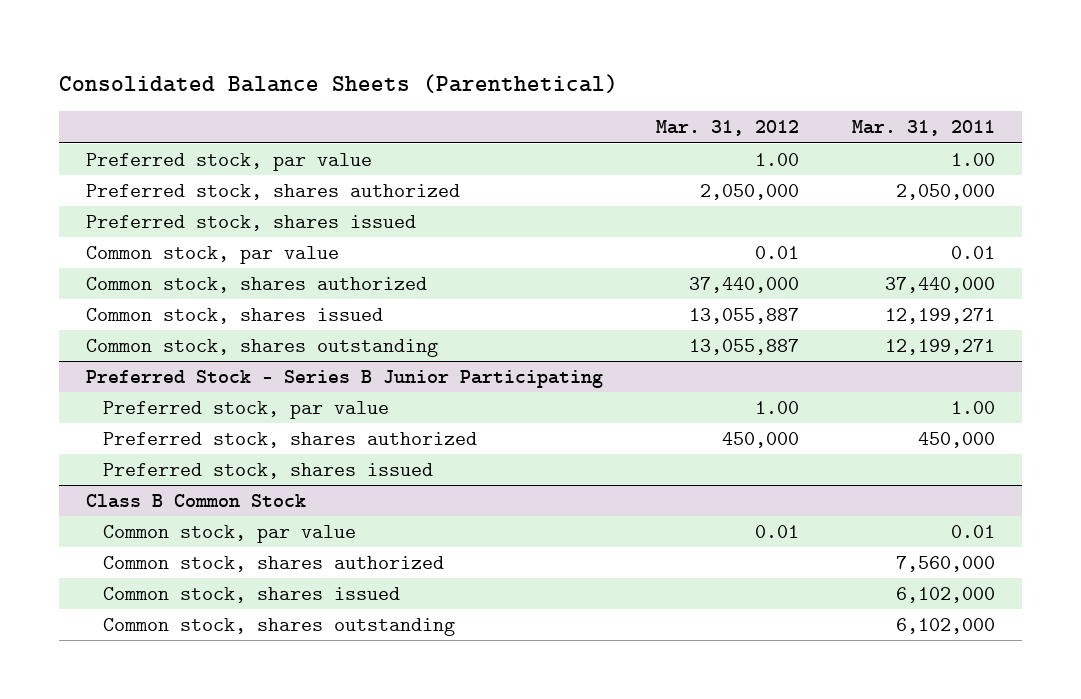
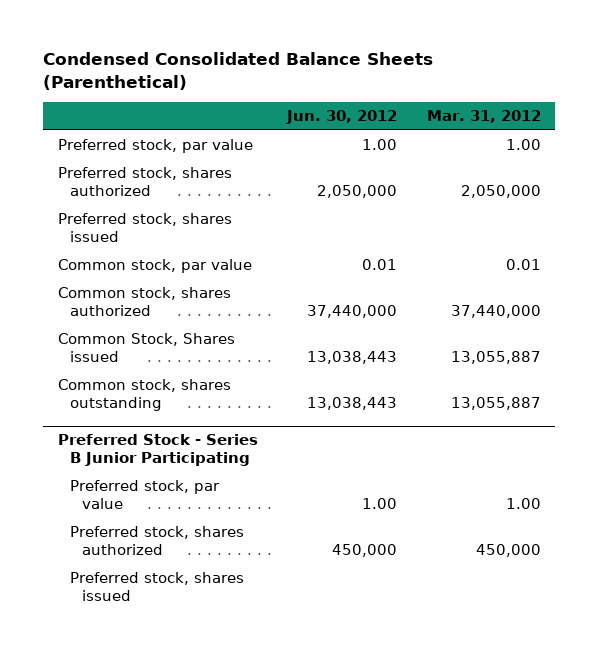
[58,73,618,93] Consolidated Balance Sheets (Parenthetical) -> [42,52,433,90] Condensed Consolidated Balance Sheets (Parenthetical)
[851,120,995,137] Mar. 31, 2011 -> none
none -> [286,110,398,125] Jun. 30, 2012
[85,308,383,325] Common stock, shares issued -> [57,333,235,363] Common Stock, Shares issued
[85,494,306,509] Class B Common Stock -> none
[103,525,357,544] Common stock, par value -> none
[103,556,445,573] Common stock, shares authorized -> none
[103,587,401,604] Common stock, shares issued -> none
[103,618,456,637] Common stock, shares outstanding -> none

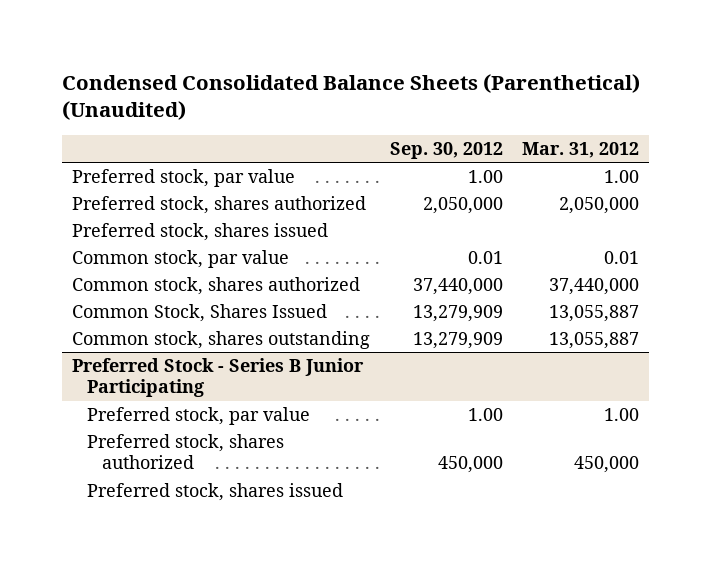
[42,52,433,90] Condensed Consolidated Balance Sheets (Parenthetical) -> [61,73,640,121] Condensed Consolidated Balance Sheets (Parenthetical) (Unaudited)
[286,110,398,125] Jun. 30, 2012 -> none
none -> [389,141,503,159] Sep. 30, 2012
[57,333,235,363] Common Stock, Shares issued -> [71,304,327,323] Common Stock, Shares Issued

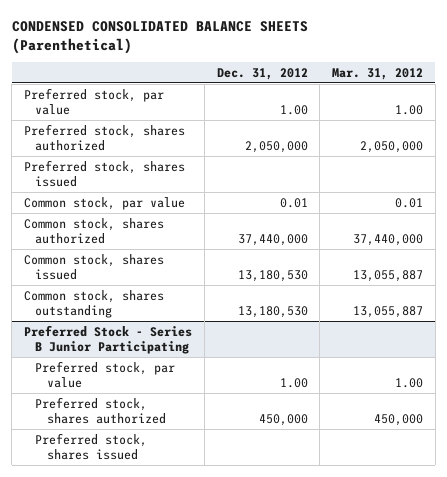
[61,73,640,121] Condensed Consolidated Balance Sheets (Parenthetical) (Unaudited) -> [11,20,308,54] CONDENSED CONSOLIDATED BALANCE SHEETS (Parenthetical)
[389,141,503,159] Sep. 30, 2012 -> none
none -> [216,67,308,80] Dec. 31, 2012
[71,304,327,323] Common Stock, Shares Issued -> [24,253,165,280] Common stock, shares issued

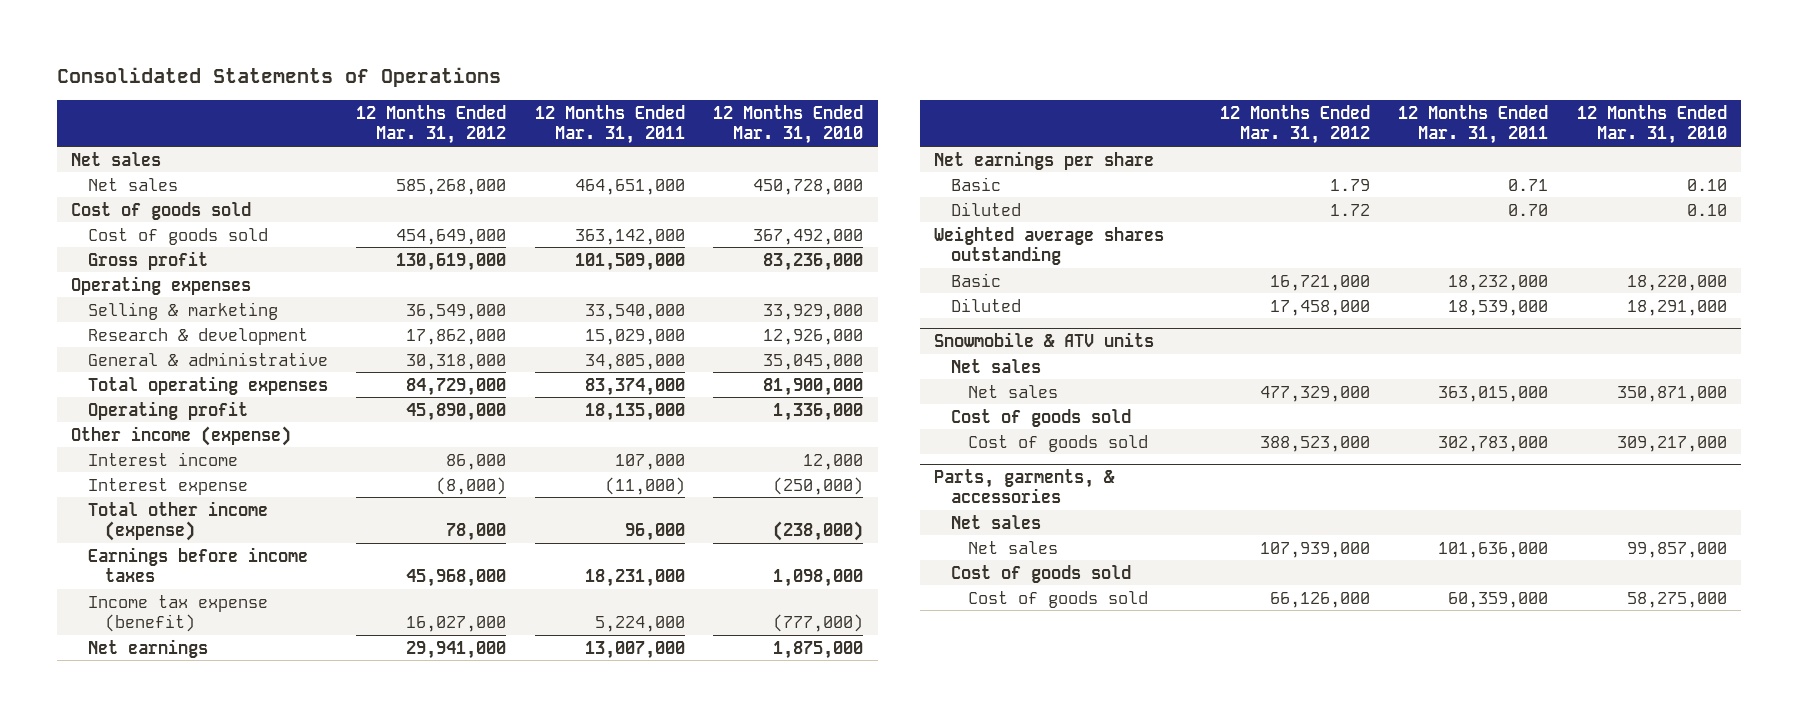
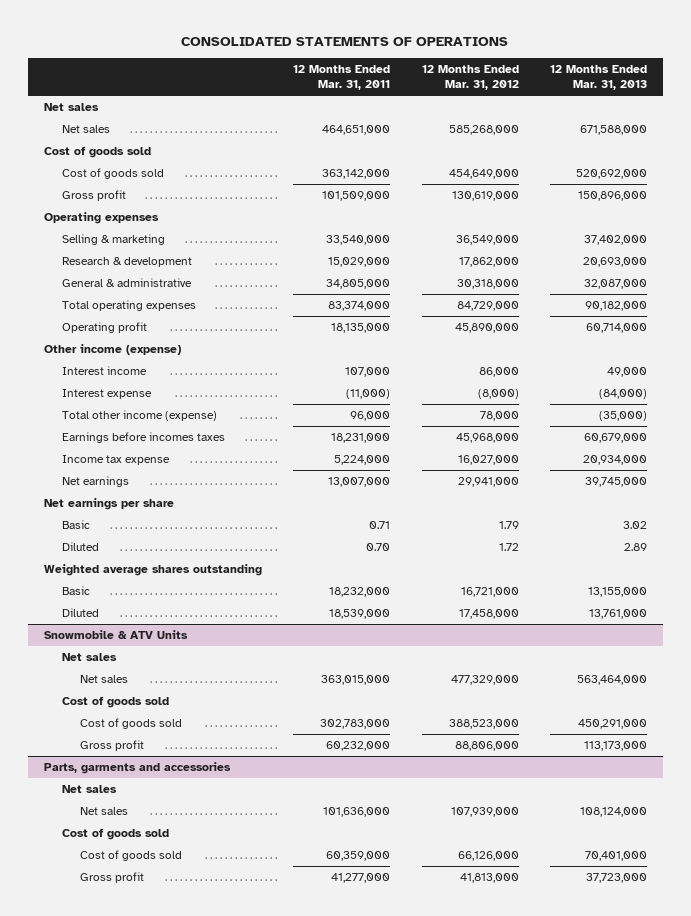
[56,67,501,88] Consolidated Statements of Operations -> [181,37,509,47] CONSOLIDATED STATEMENTS OF OPERATIONS
[713,105,864,145] 12 Months Ended Mar. 31, 2010 -> none
none -> [550,65,648,91] 12 Months Ended Mar. 31, 2013
[87,546,308,583] Earnings before income taxes -> [61,432,225,444] Earnings before incomes taxes
[87,594,268,633] Income tax expense (benefit) -> [61,455,170,466] Income tax expense
[934,331,1155,347] Snowmobile & ATV units -> [43,630,188,640] Snowmobile & ATV Units
none -> [79,740,144,752] Gross profit
[934,468,1116,504] Parts, garments, & accessories -> [43,762,231,775] Parts, garments and accessories
none -> [79,872,144,884] Gross profit

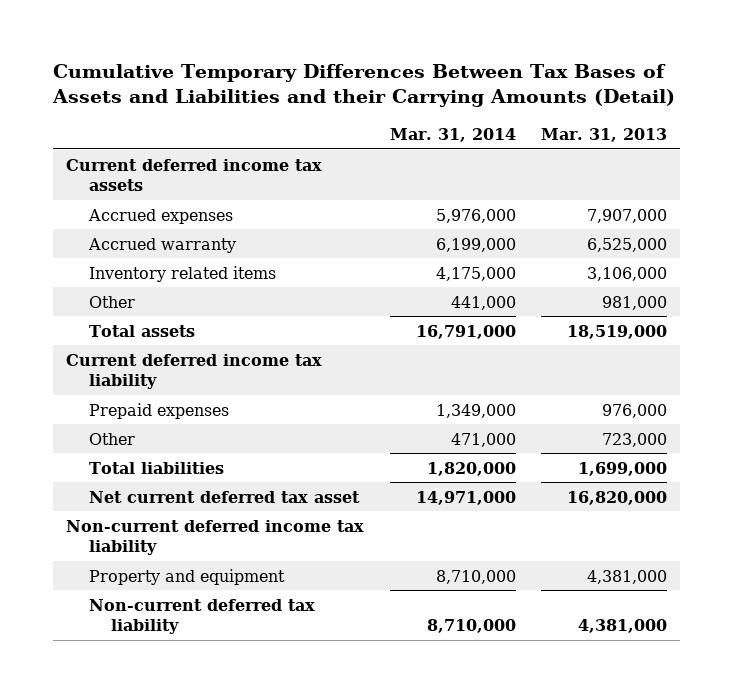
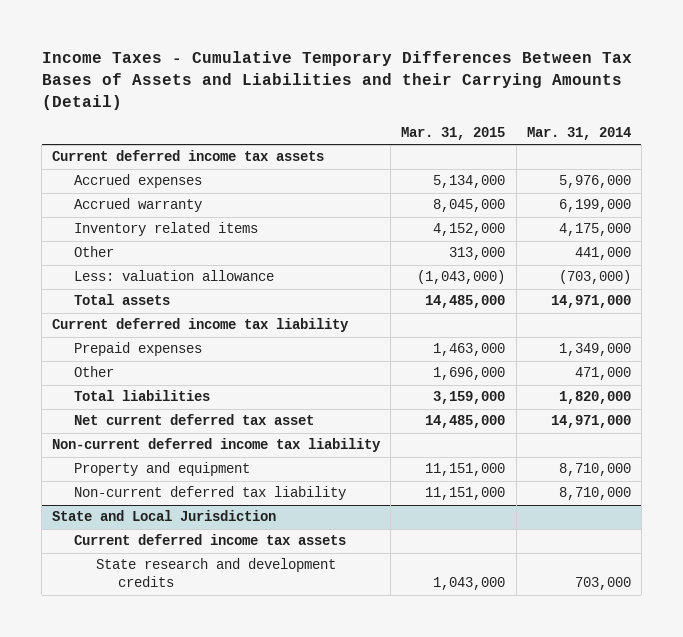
[52,64,676,108] Cumulative Temporary Differences Between Tax Bases of Assets and Liabilities and their Carrying Amounts (Detail) -> [41,51,632,110] Income Taxes - Cumulative Temporary Differences Between Tax Bases of Assets and Liabilities and their Carrying Amounts (Detail)
[541,127,668,142] Mar. 31, 2013 -> none
none -> [401,127,506,141] Mar. 31, 2015
none -> [74,270,275,282] Less: valuation allowance
[415,324,516,339] 16,791,000 -> [550,295,631,309] 14,971,000
none -> [52,510,277,522] State and Local Jurisdiction
none -> [74,534,347,546] Current deferred income tax assets
none -> [95,558,336,588] State research and development credits

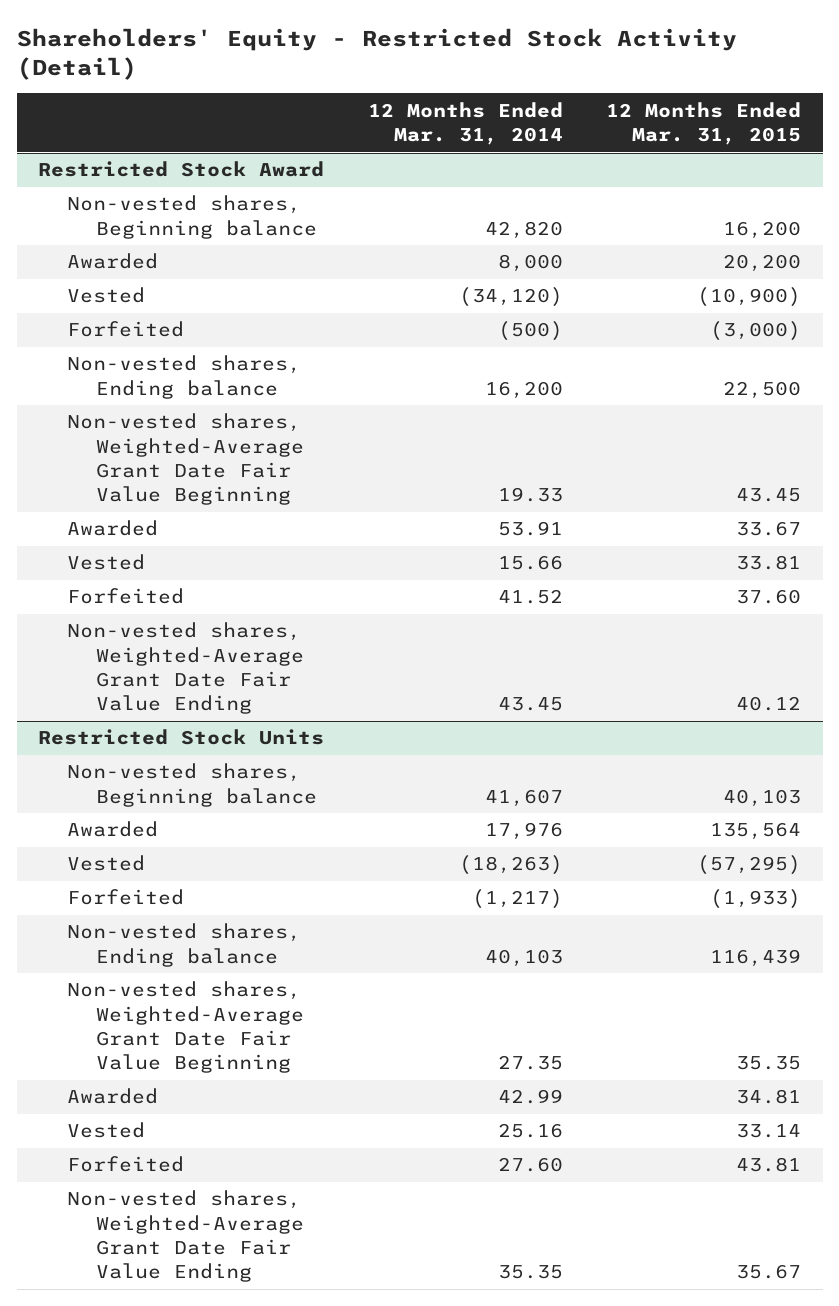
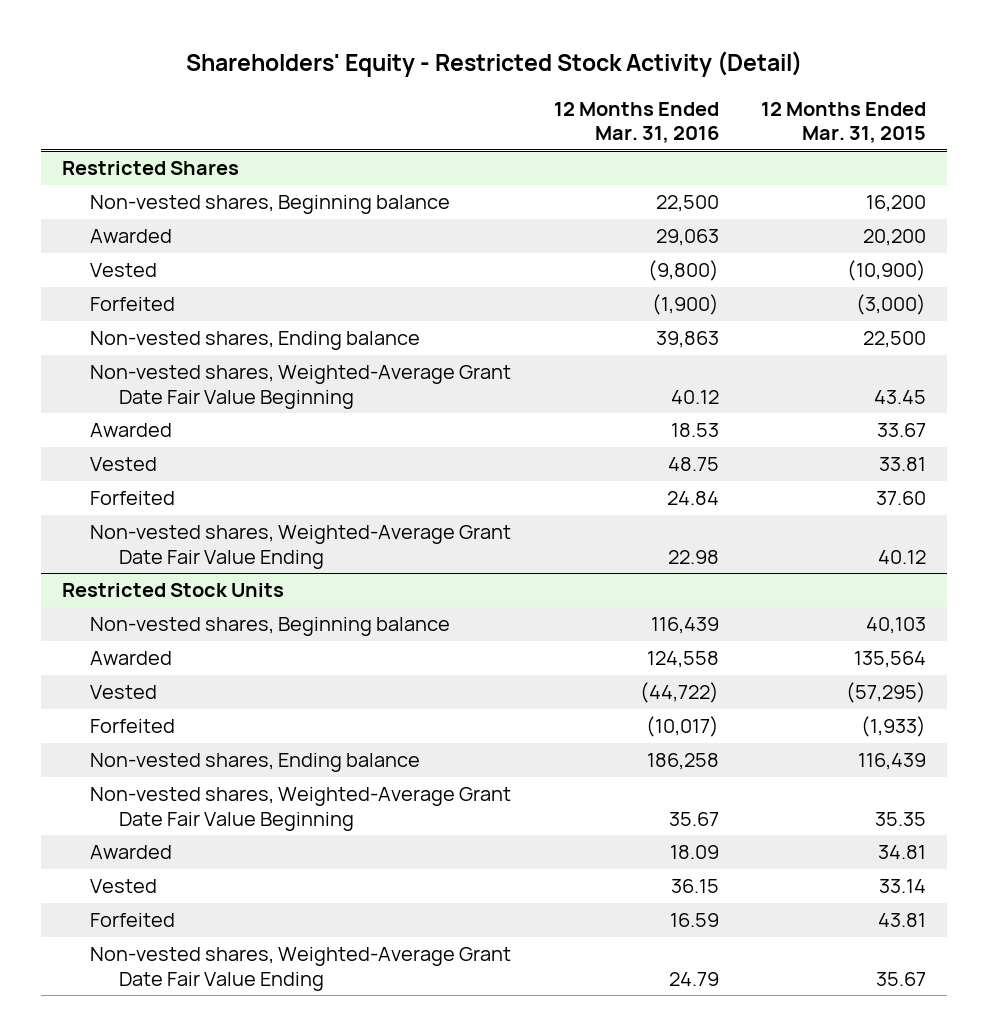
[367,101,563,146] 12 Months Ended Mar. 31, 2014 -> none
none -> [553,101,719,143] 12 Months Ended Mar. 31, 2016
[38,161,325,178] Restricted Stock Award -> [61,161,239,176] Restricted Shares

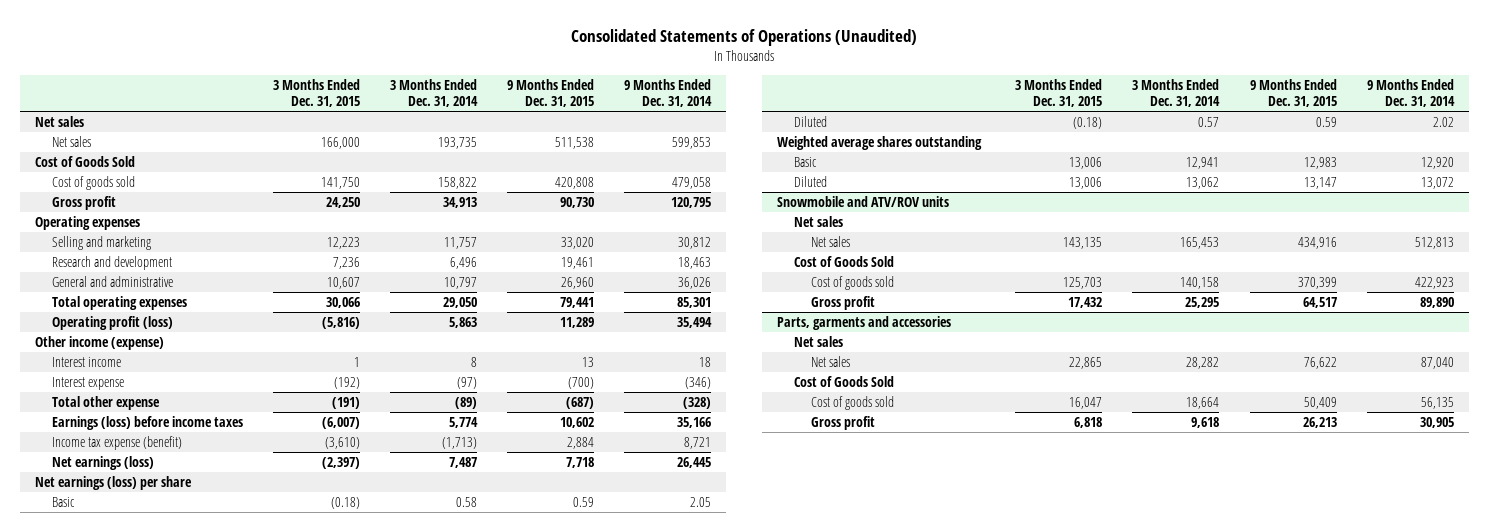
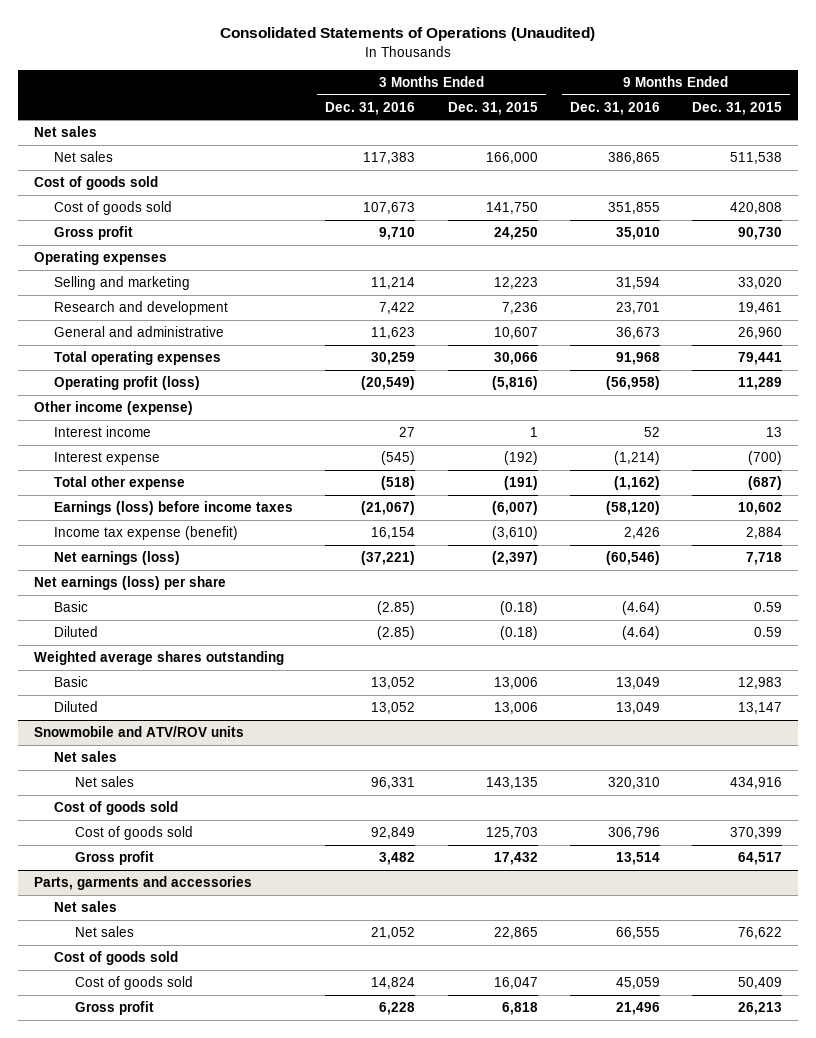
[390,78,479,108] 3 Months Ended Dec. 31, 2014 -> none
[624,78,713,108] 9 Months Ended Dec. 31, 2014 -> none
none -> [325,101,416,115] Dec. 31, 2016
none -> [569,101,660,115] Dec. 31, 2016
[34,155,135,167] Cost of Goods Sold -> [33,175,158,190] Cost of goods sold
[794,255,895,267] Cost of Goods Sold -> [54,800,179,815] Cost of goods sold
[794,375,895,387] Cost of Goods Sold -> [54,950,179,965] Cost of goods sold

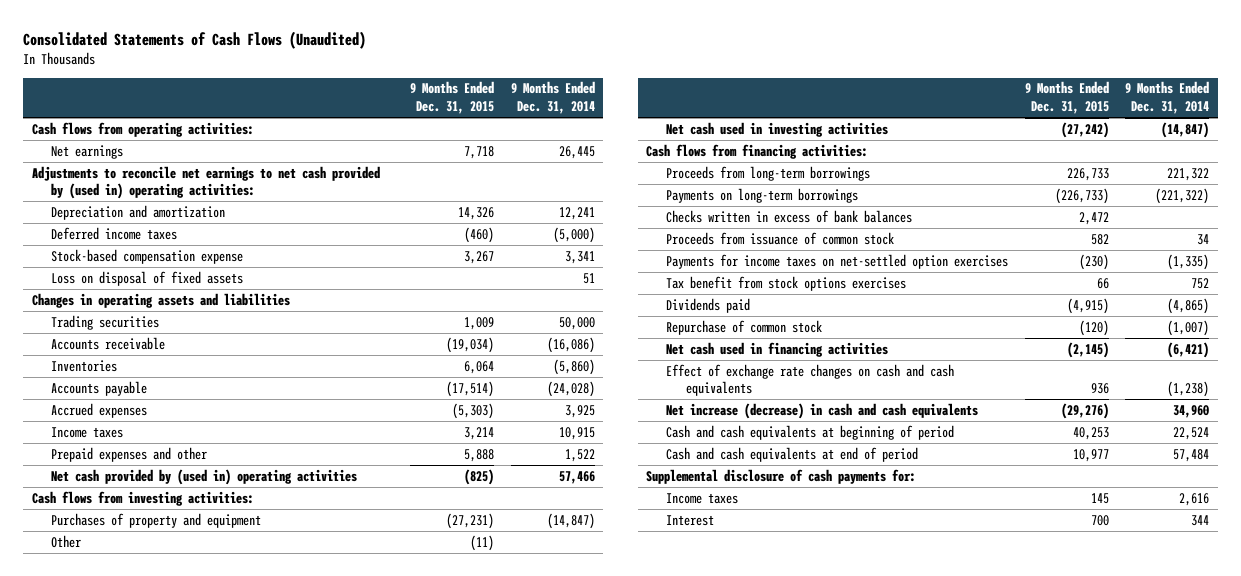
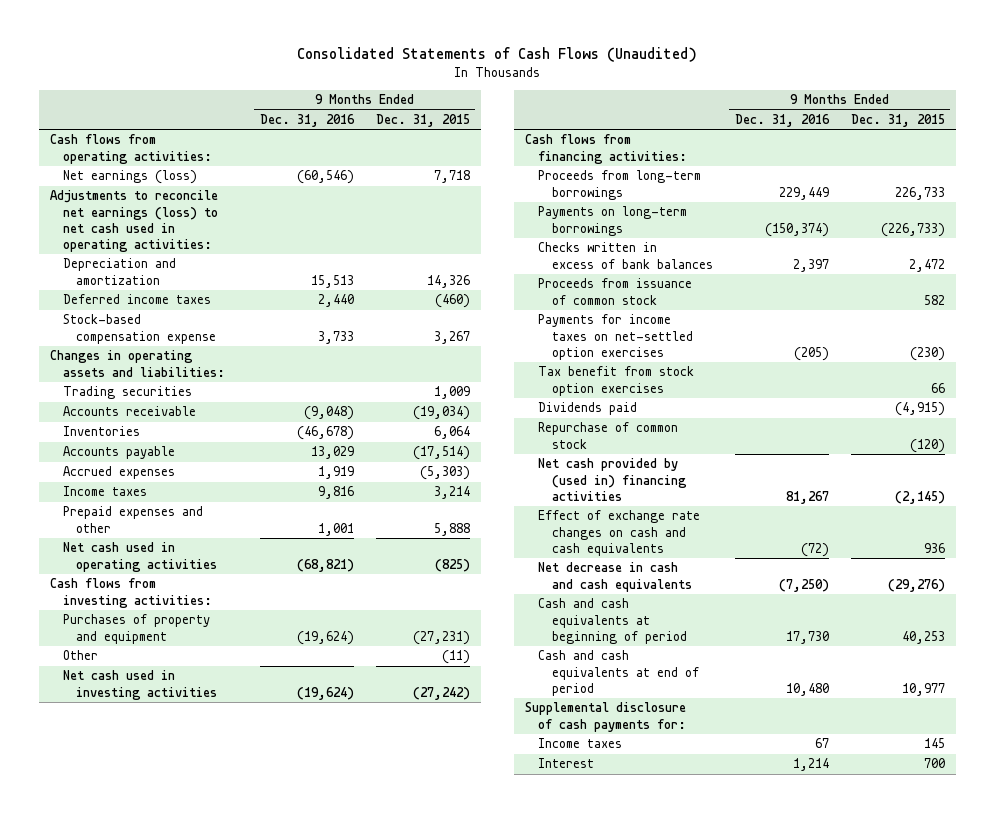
[510,81,595,115] 9 Months Ended Dec. 31, 2014 -> none
none -> [259,113,355,127] Dec. 31, 2016
[51,144,124,159] Net earnings -> [63,170,198,185] Net earnings (loss)
[31,165,380,200] Adjustments to reconcile net earnings to net cash provided by (used in) operating activities: -> [49,190,219,252] Adjustments to reconcile net earnings (loss) to net cash used in operating activities:
[51,270,244,286] Loss on disposal of fixed assets -> none
[31,292,290,308] Changes in operating assets and liabilities -> [49,350,226,377] Changes in operating assets and liabilities:
[51,468,358,485] Net cash provided by (used in) operating activities -> [63,542,218,572] Net cash used in operating activities
[665,275,906,291] Tax benefit from stock options exercises -> [538,366,695,396] Tax benefit from stock option exercises
[665,341,888,357] Net cash used in financing activities -> [538,458,687,501] Net cash provided by (used in) financing activities
[665,402,978,419] Net increase (decrease) in cash and cash equivalents -> [538,562,692,592] Net decrease in cash and cash equivalents

